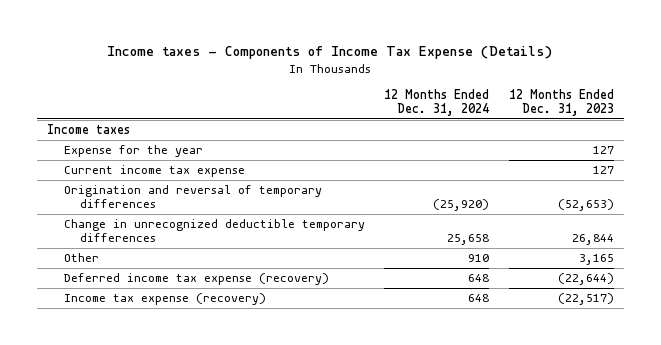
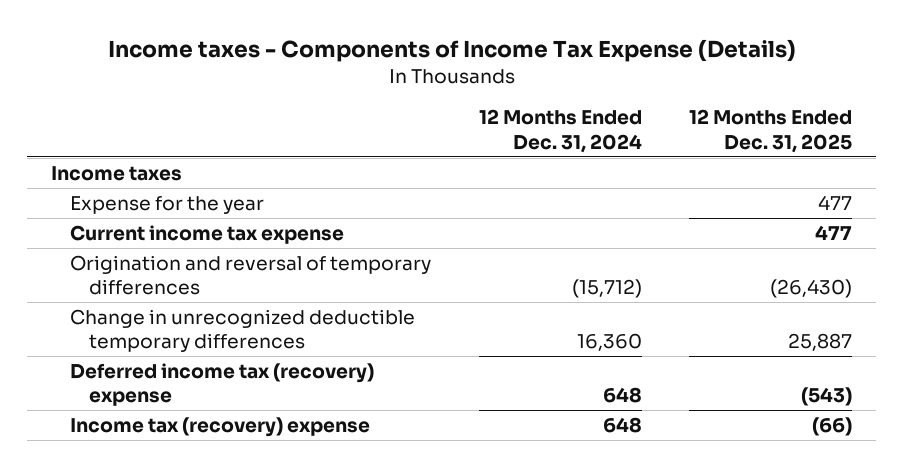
[508,89,614,117] 12 Months Ended Dec. 31, 2023 -> none
none -> [688,109,852,153] 12 Months Ended Dec. 31, 2025
[63,253,99,263] Other -> none
[433,199,490,212] (25,920) -> [571,279,642,299] (15,712)
[447,234,490,246] 25,658 -> [576,333,642,352] 16,360
[63,273,329,286] Deferred income tax expense (recovery) -> [70,363,375,407] Deferred income tax (recovery) expense
[63,293,266,306] Income tax expense (recovery) -> [70,417,371,438] Income tax (recovery) expense

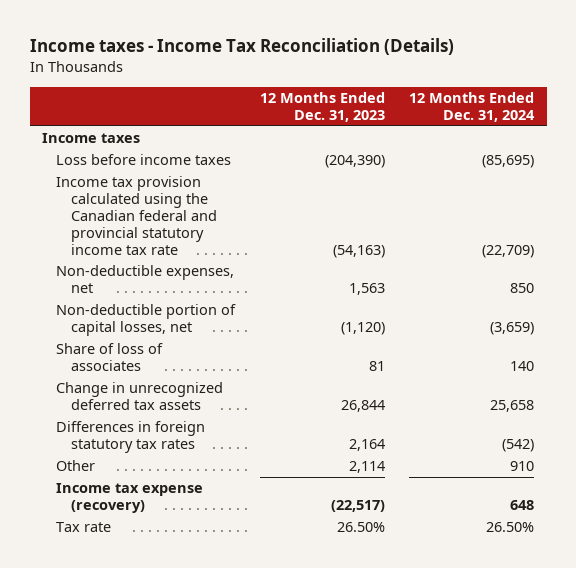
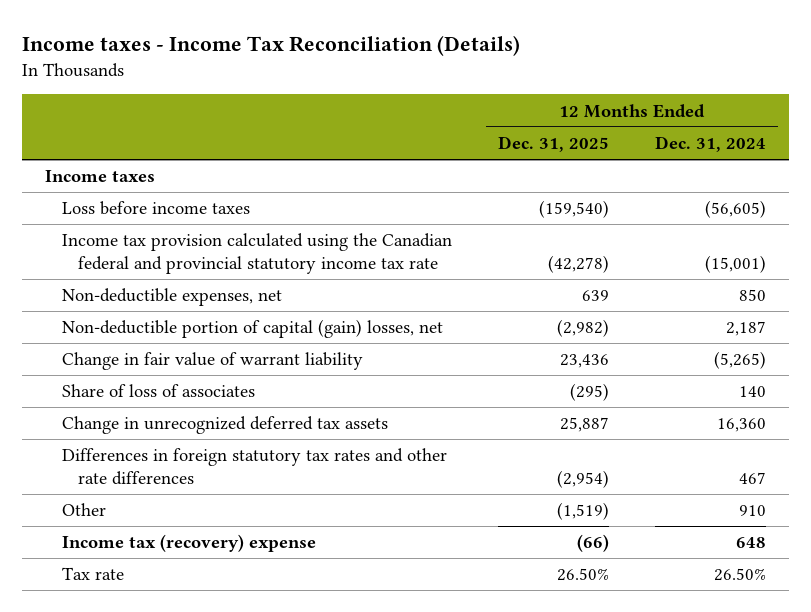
[259,92,385,122] 12 Months Ended Dec. 31, 2023 -> none
none -> [497,135,609,152] Dec. 31, 2025
[482,155,535,169] (85,695) -> [705,200,767,219] (56,605)
[482,244,535,258] (22,709) -> [705,254,767,273] (15,001)
[56,304,237,337] Non-deductible portion of capital losses, net -> [61,319,443,339] Non-deductible portion of capital (gain) losses, net
[490,322,535,336] (3,659) -> [726,321,767,337] 2,187
none -> [61,352,363,371] Change in fair value of warrant liability
[490,400,535,413] 25,658 -> [717,418,767,433] 16,360
[56,421,206,454] Differences in foreign statutory tax rates -> [61,448,447,485] Differences in foreign statutory tax rates and other rate differences
[502,439,535,453] (542) -> [739,471,767,484] 467
[56,483,204,514] Income tax expense (recovery) -> [61,534,316,553] Income tax (recovery) expense

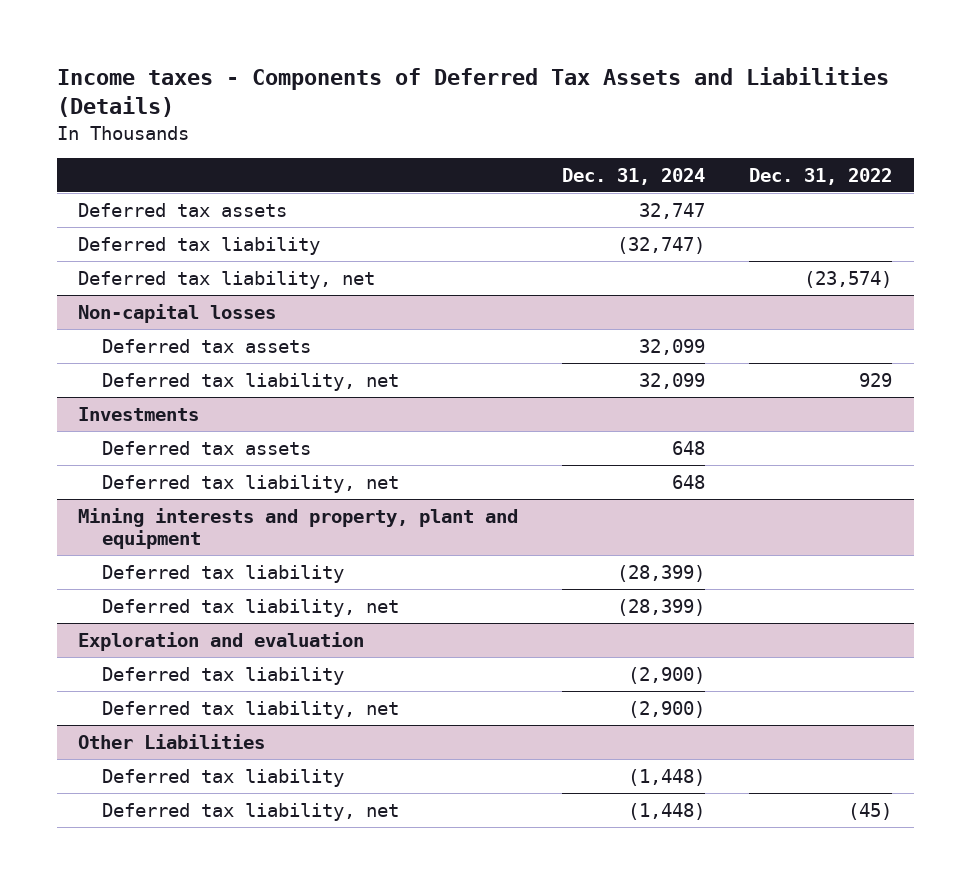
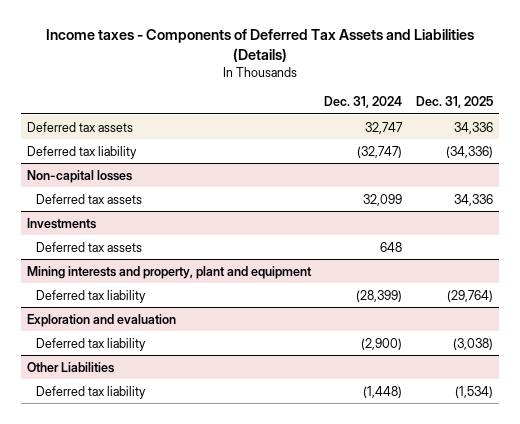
[748,167,892,185] Dec. 31, 2022 -> none
none -> [415,95,493,108] Dec. 31, 2025
[78,270,376,289] Deferred tax liability, net -> none
[101,372,399,391] Deferred tax liability, net -> none
[101,474,399,493] Deferred tax liability, net -> none
[101,598,399,617] Deferred tax liability, net -> none
[101,700,399,719] Deferred tax liability, net -> none
[101,802,399,821] Deferred tax liability, net -> none

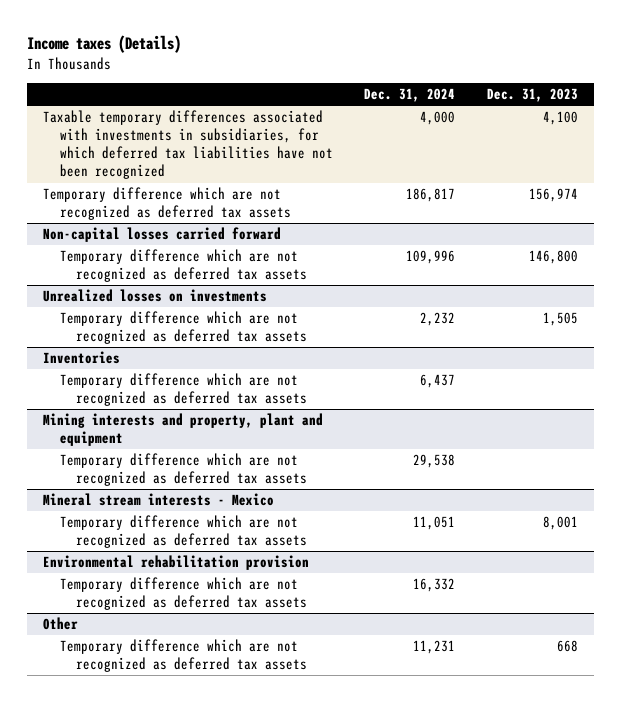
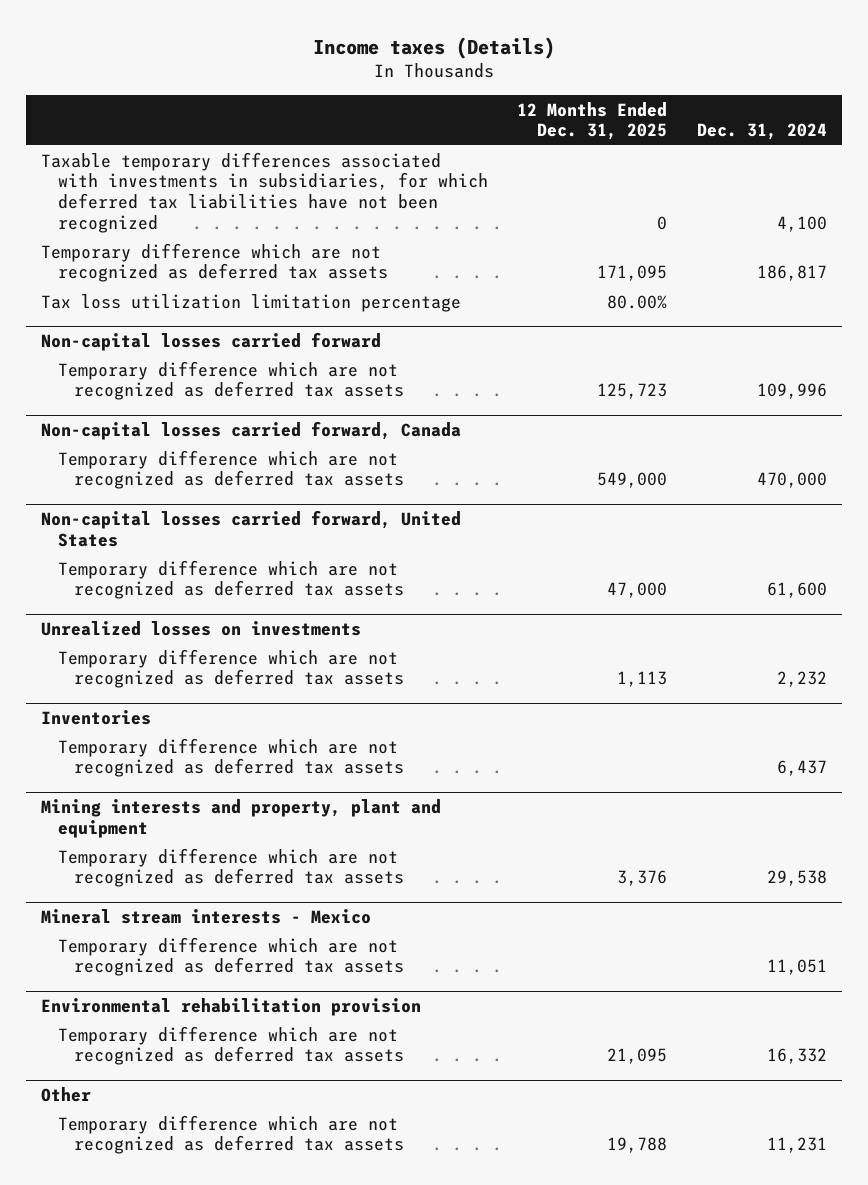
[487,88,579,103] Dec. 31, 2023 -> none
none -> [517,101,668,141] 12 Months Ended Dec. 31, 2025
[420,111,456,126] 4,000 -> [777,216,828,233] 4,100
none -> [41,293,462,312] Tax loss utilization limitation percentage
none -> [41,421,462,441] Non-capital losses carried forward, Canada
none -> [57,449,404,490] Temporary difference which are not recognized as deferred tax assets
none -> [41,510,462,547] Non-capital losses carried forward, United States
none -> [57,559,404,600] Temporary difference which are not recognized as deferred tax assets

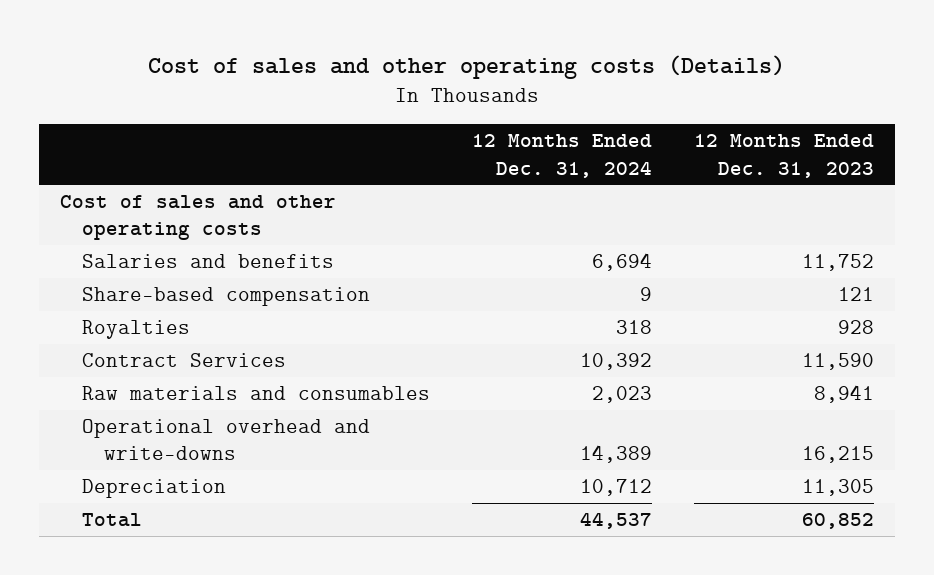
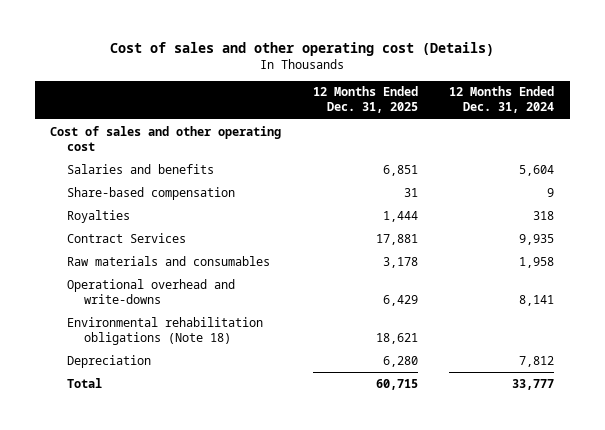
[147,54,785,79] Cost of sales and other operating costs (Details) -> [110,42,495,57] Cost of sales and other operating cost (Details)
[694,134,875,178] 12 Months Ended Dec. 31, 2023 -> none
none -> [312,86,418,114] 12 Months Ended Dec. 31, 2025
[59,195,336,241] Cost of sales and other operating costs -> [50,125,282,151] Cost of sales and other operating cost
[591,253,652,272] 6,694 -> [519,164,555,176] 5,604
[579,353,652,371] 10,392 -> [519,233,555,245] 9,935
[591,386,652,404] 2,023 -> [519,256,555,268] 1,958
[579,445,652,464] 14,389 -> [519,294,555,306] 8,141
none -> [67,316,264,345] Environmental rehabilitation obligations (Note 18)
[579,479,652,497] 10,712 -> [519,355,555,367] 7,812
[579,512,652,530] 44,537 -> [512,378,555,390] 33,777

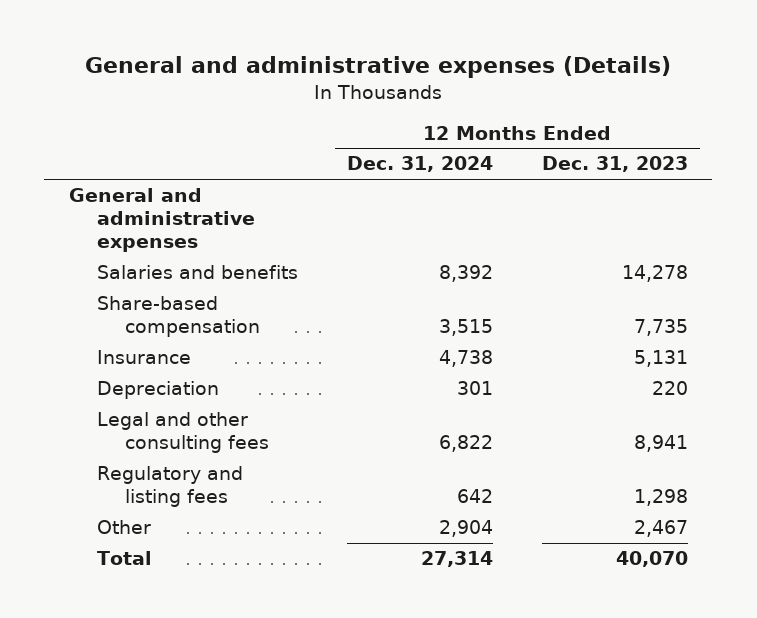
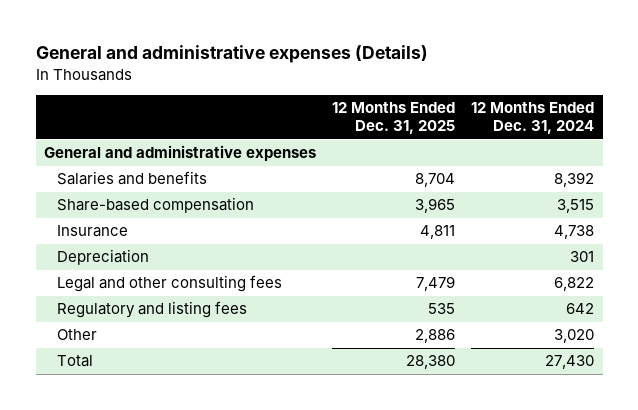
[541,156,688,173] Dec. 31, 2023 -> none
none -> [332,102,456,135] 12 Months Ended Dec. 31, 2025
[439,520,494,538] 2,904 -> [554,329,595,344] 3,020
[421,551,494,568] 27,314 -> [545,355,595,370] 27,430

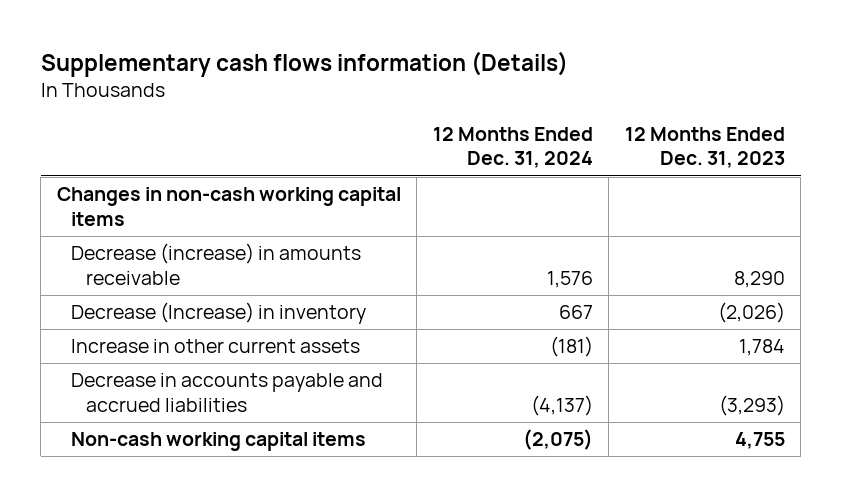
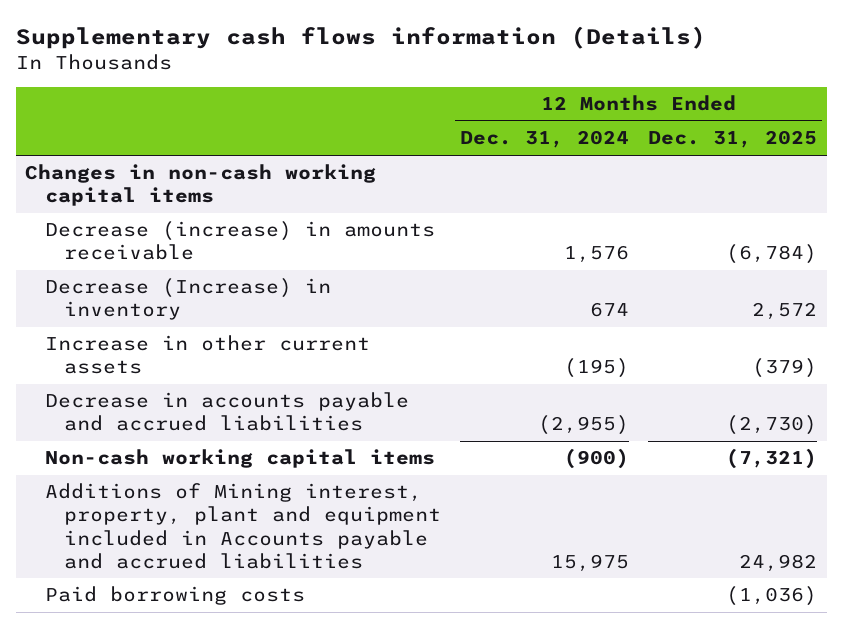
[624,126,785,169] 12 Months Ended Dec. 31, 2023 -> none
none -> [648,130,818,149] Dec. 31, 2025
[558,305,593,320] 667 -> [590,302,630,318] 674
[549,336,593,358] (181) -> [564,358,630,379] (195)
[530,394,593,416] (4,137) -> [538,415,630,436] (2,955)
[522,429,593,451] (2,075) -> [564,448,630,470] (900)
none -> [44,483,441,569] Additions of Mining interest, property, plant and equipment included in Accounts payable and accrued liabilities
none -> [44,586,305,606] Paid borrowing costs

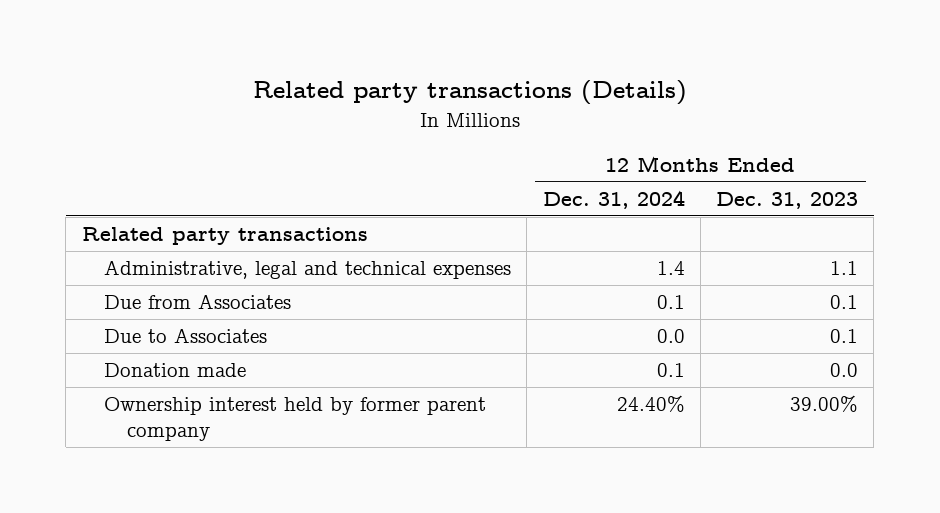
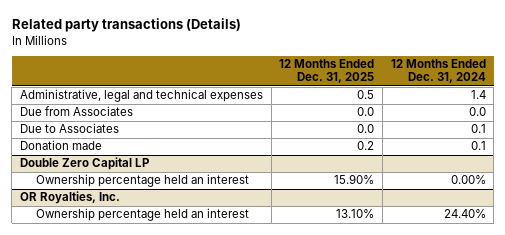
[716,192,859,210] Dec. 31, 2023 -> none
none -> [279,59,375,84] 12 Months Ended Dec. 31, 2025
[81,227,368,246] Related party transactions -> none
[656,295,685,310] 0.1 -> [468,107,486,117] 0.0
[656,329,685,344] 0.0 -> [470,124,486,134] 0.1
none -> [19,157,149,171] Double Zero Capital LP
none -> [35,174,249,188] Ownership percentage held an interest
none -> [19,191,120,205] OR Royalties, Inc.
[104,397,487,442] Ownership interest held by former parent company -> [35,208,249,222] Ownership percentage held an interest

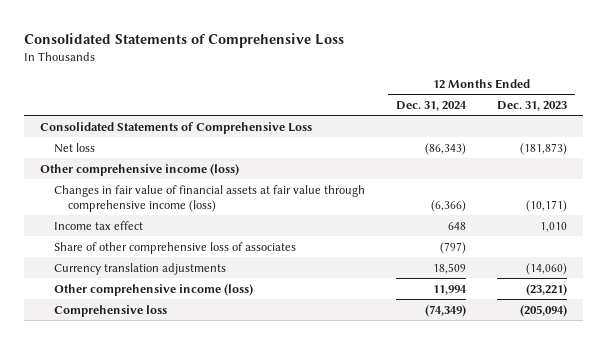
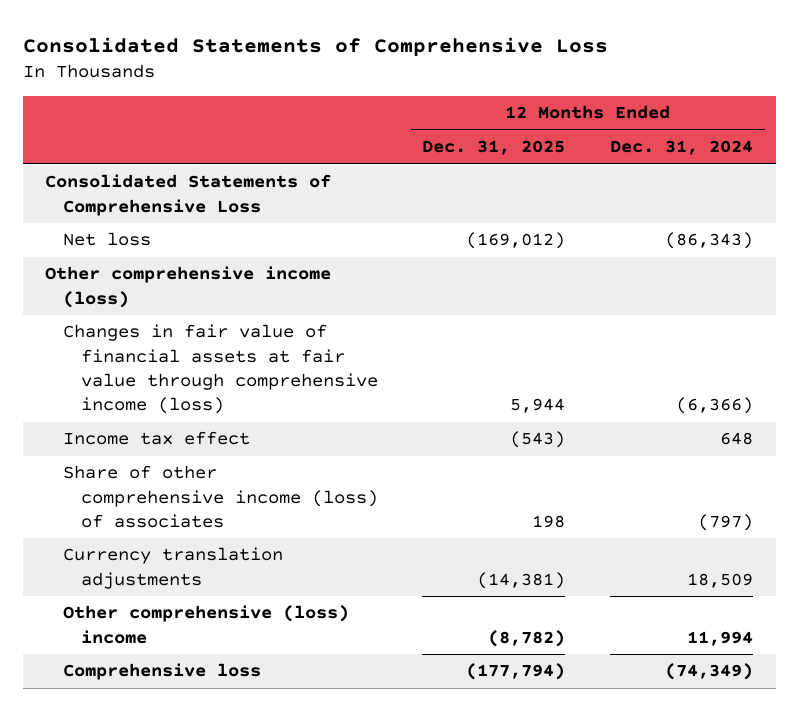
[497,101,568,112] Dec. 31, 2023 -> none
none -> [422,140,566,156] Dec. 31, 2025
[54,241,297,254] Share of other comprehensive loss of associates -> [62,465,378,528] Share of other comprehensive income (loss) of associates
[54,283,254,296] Other comprehensive income (loss) -> [62,605,349,644] Other comprehensive (loss) income

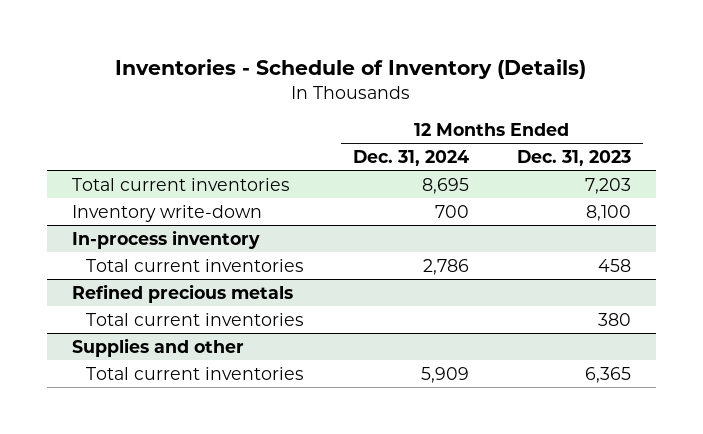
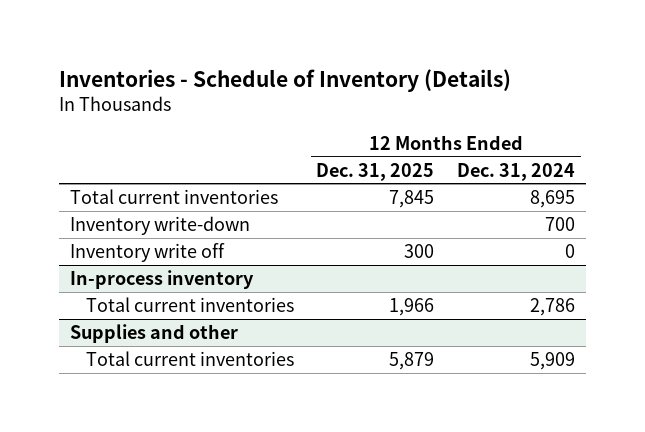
[517,150,632,167] Dec. 31, 2023 -> none
none -> [316,162,435,181] Dec. 31, 2025
none -> [69,243,225,263] Inventory write off
[71,283,293,303] Refined precious metals -> none
[86,312,305,326] Total current inventories -> none

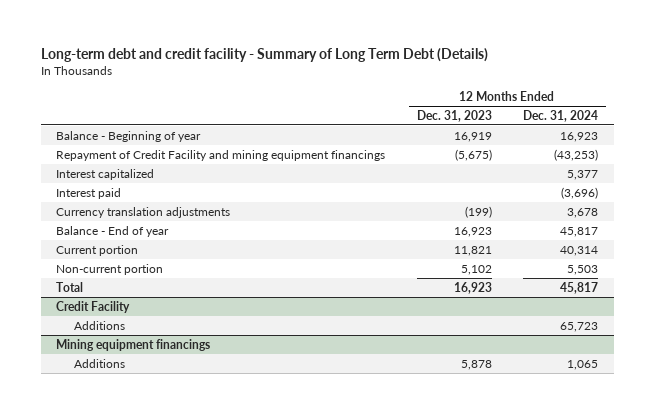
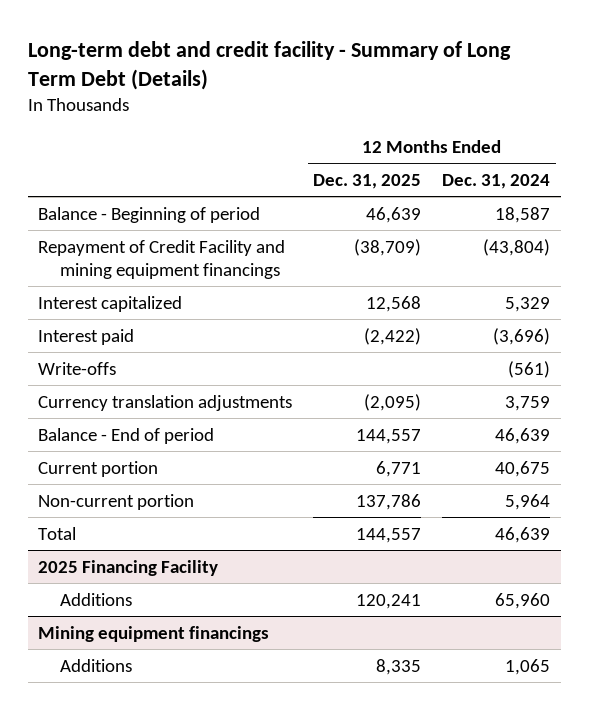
[416,109,492,122] Dec. 31, 2023 -> none
none -> [313,173,422,189] Dec. 31, 2025
[56,130,202,142] Balance - Beginning of year -> [38,206,261,223] Balance - Beginning of period
[560,131,599,142] 16,923 -> [495,206,551,223] 18,587
[554,148,599,161] (43,253) -> [483,238,551,256] (43,804)
[567,169,599,180] 5,377 -> [505,296,551,312] 5,329
[56,300,131,313] Credit Facility -> none
none -> [38,361,117,375] Write-offs
[567,207,599,218] 3,678 -> [505,395,551,411] 3,759
[56,225,170,237] Balance - End of year -> [38,427,215,444] Balance - End of period
[560,226,599,237] 45,817 -> [495,427,551,444] 46,639
[560,245,599,256] 40,314 -> [495,460,551,477] 40,675
[567,264,599,275] 5,503 -> [505,493,551,510] 5,964
[560,281,599,294] 45,817 -> [495,526,551,543] 46,639
none -> [38,559,219,576] 2025 Financing Facility
[560,321,599,332] 65,723 -> [495,592,551,609] 65,960

